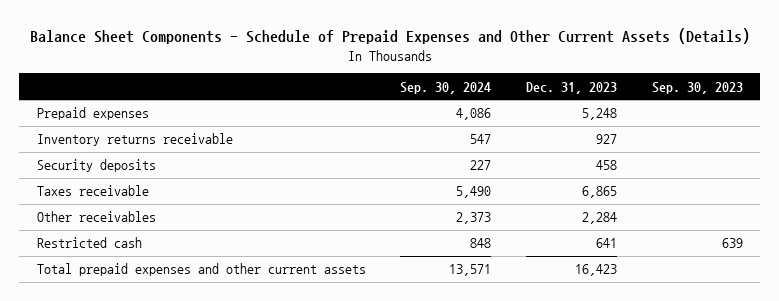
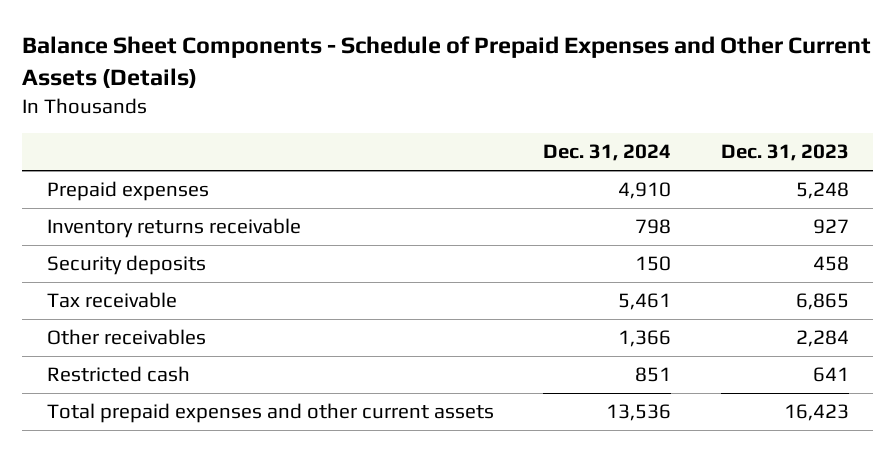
[400,81,492,94] Sep. 30, 2024 -> none
[651,81,743,94] Sep. 30, 2023 -> none
none -> [543,144,672,162] Dec. 31, 2024
[36,185,149,197] Taxes receivable -> [46,292,177,309] Tax receivable

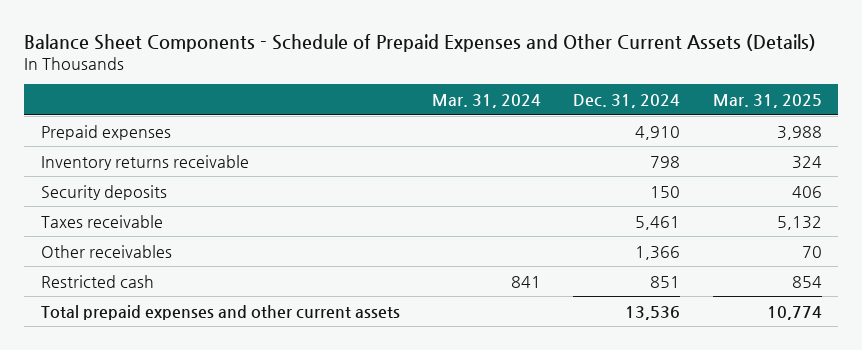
[720,144,849,162] Dec. 31, 2023 -> none
none -> [431,93,541,108] Mar. 31, 2024
none -> [712,93,822,108] Mar. 31, 2025
[46,292,177,309] Tax receivable -> [40,214,163,228] Taxes receivable

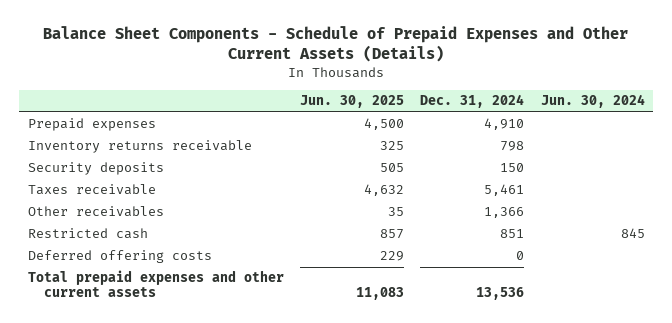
[431,93,541,108] Mar. 31, 2024 -> none
[712,93,822,108] Mar. 31, 2025 -> none
none -> [300,95,405,109] Jun. 30, 2025
none -> [540,94,645,109] Jun. 30, 2024
none -> [27,250,212,264] Deferred offering costs

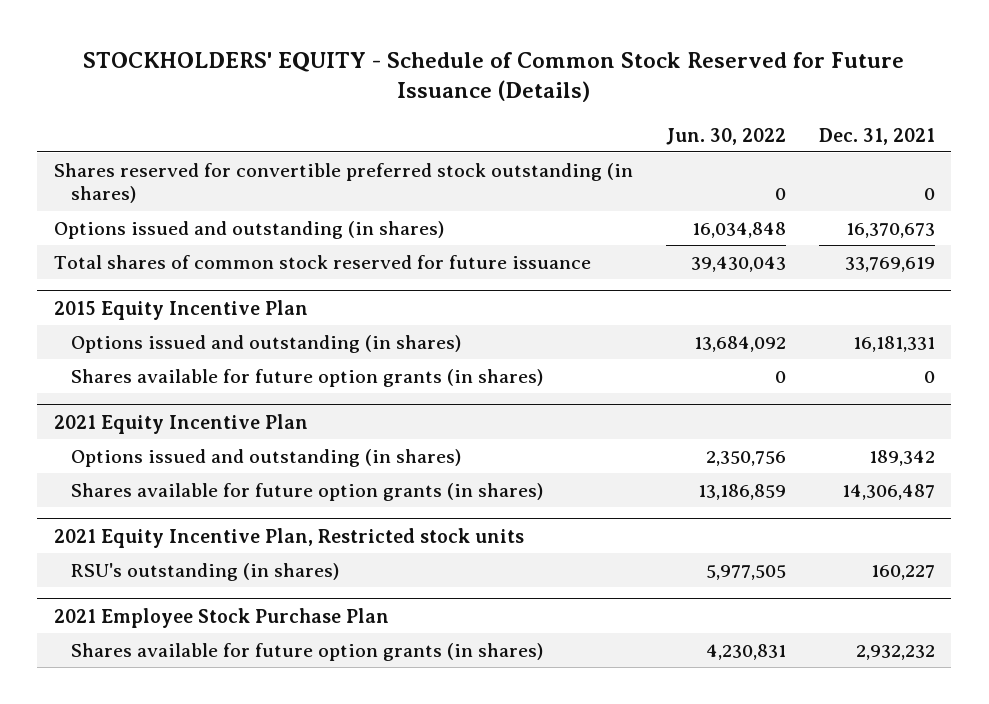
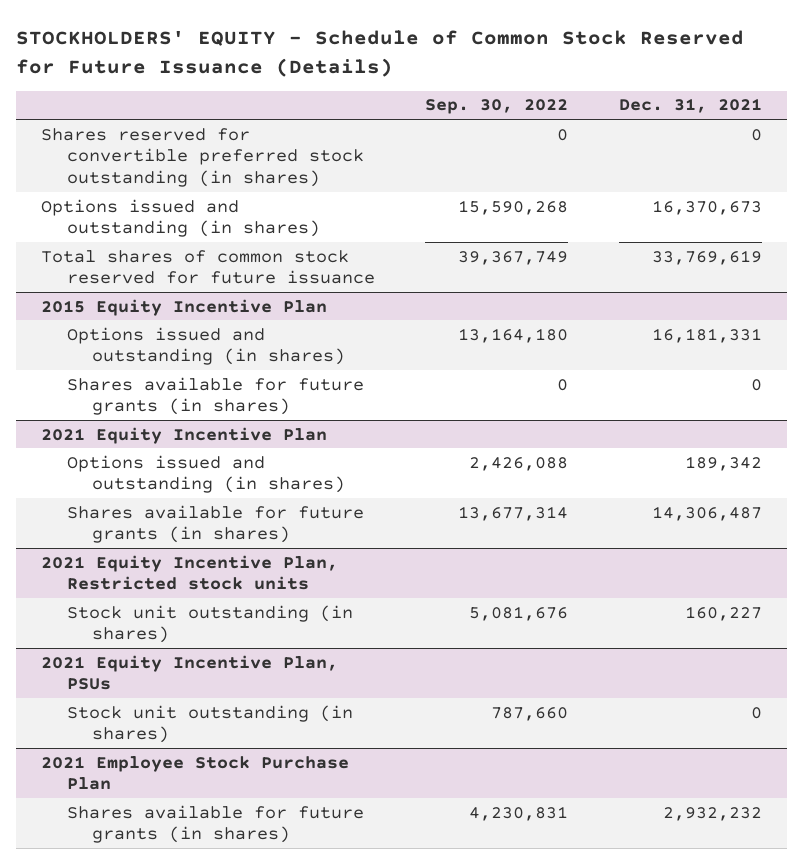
[665,127,786,145] Jun. 30, 2022 -> none
none -> [425,99,569,115] Sep. 30, 2022
[70,368,543,387] Shares available for future option grants (in shares) -> [66,376,364,416] Shares available for future grants (in shares)
[70,482,543,501] Shares available for future option grants (in shares) -> [66,504,364,544] Shares available for future grants (in shares)
[70,562,339,581] RSU's outstanding (in shares) -> [66,604,353,644] Stock unit outstanding (in shares)
none -> [41,654,339,691] 2021 Equity Incentive Plan, PSUs
none -> [66,704,353,744] Stock unit outstanding (in shares)
[70,642,543,661] Shares available for future option grants (in shares) -> [66,804,364,844] Shares available for future grants (in shares)

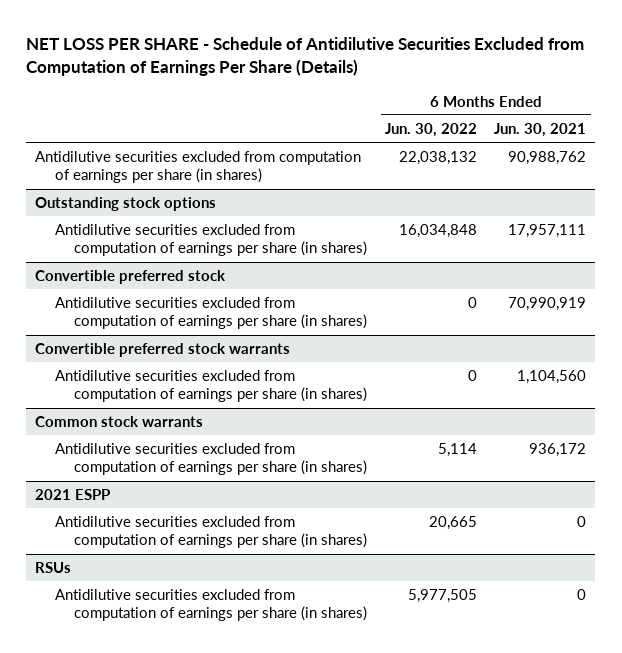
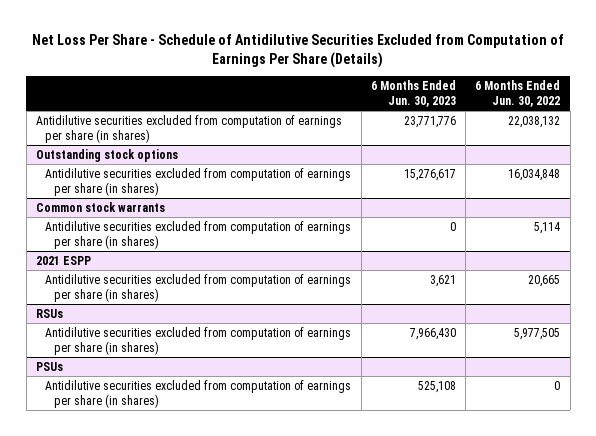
[26,36,585,76] NET LOSS PER SHARE - Schedule of Antidilutive Securities Excluded from Computation of Earnings Per Share (Details) -> [32,34,565,69] Net Loss Per Share - Schedule of Antidilutive Securities Excluded from Computation of Earnings Per Share (Details)
[494,122,587,137] Jun. 30, 2021 -> none
none -> [370,79,456,108] 6 Months Ended Jun. 30, 2023
[35,269,227,284] Convertible preferred stock -> none
[54,296,368,330] Antidilutive securities excluded from computation of earnings per share (in shares) -> none
[35,342,291,357] Convertible preferred stock warrants -> none
[54,369,368,403] Antidilutive securities excluded from computation of earnings per share (in shares) -> none
none -> [35,361,63,371] PSUs
none -> [45,379,352,409] Antidilutive securities excluded from computation of earnings per share (in shares)

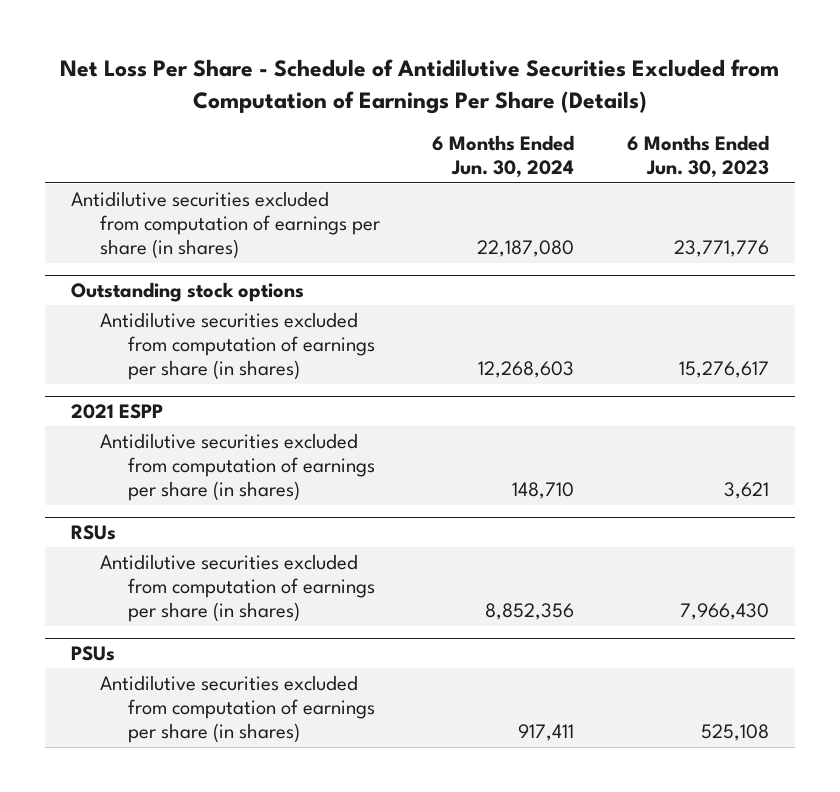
[475,79,561,108] 6 Months Ended Jun. 30, 2022 -> none
none -> [432,135,575,179] 6 Months Ended Jun. 30, 2024
[35,201,165,212] Common stock warrants -> none
[45,220,352,250] Antidilutive securities excluded from computation of earnings per share (in shares) -> none

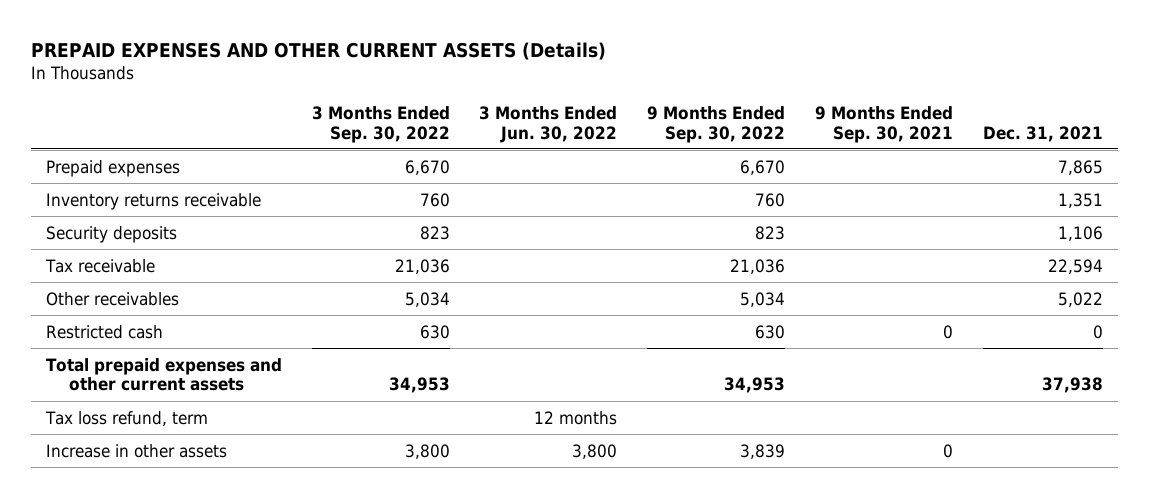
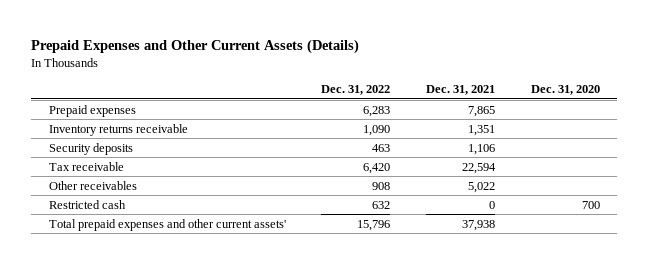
[30,41,606,60] PREPAID EXPENSES AND OTHER CURRENT ASSETS (Details) -> [30,39,359,55] Prepaid Expenses and Other Current Assets (Details)
[311,105,450,143] 3 Months Ended Sep. 30, 2022 -> none
[479,105,618,143] 3 Months Ended Jun. 30, 2022 -> none
[647,105,786,143] 9 Months Ended Sep. 30, 2022 -> none
[814,105,953,143] 9 Months Ended Sep. 30, 2021 -> none
none -> [321,85,391,96] Dec. 31, 2022
none -> [530,85,600,96] Dec. 31, 2020
[44,410,208,426] Tax loss refund, term -> none
[45,443,227,458] Increase in other assets -> none
[45,357,282,392] Total prepaid expenses and other current assets -> [48,218,286,231] Total prepaid expenses and other current assets'

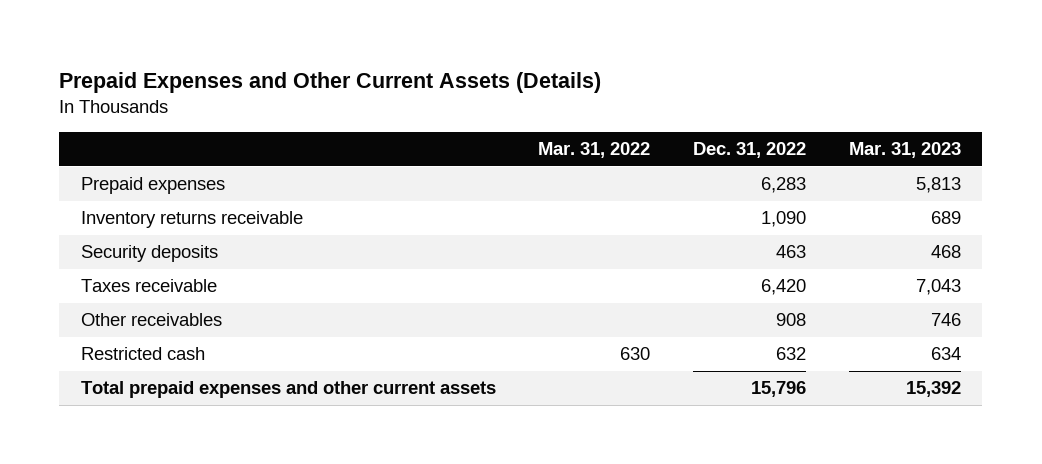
[425,85,495,96] Dec. 31, 2021 -> none
[530,85,600,96] Dec. 31, 2020 -> none
none -> [538,142,651,159] Mar. 31, 2022
none -> [849,142,962,159] Mar. 31, 2023
[48,161,124,171] Tax receivable -> [80,279,217,293] Taxes receivable
[48,218,286,231] Total prepaid expenses and other current assets' -> [80,381,496,399] Total prepaid expenses and other current assets

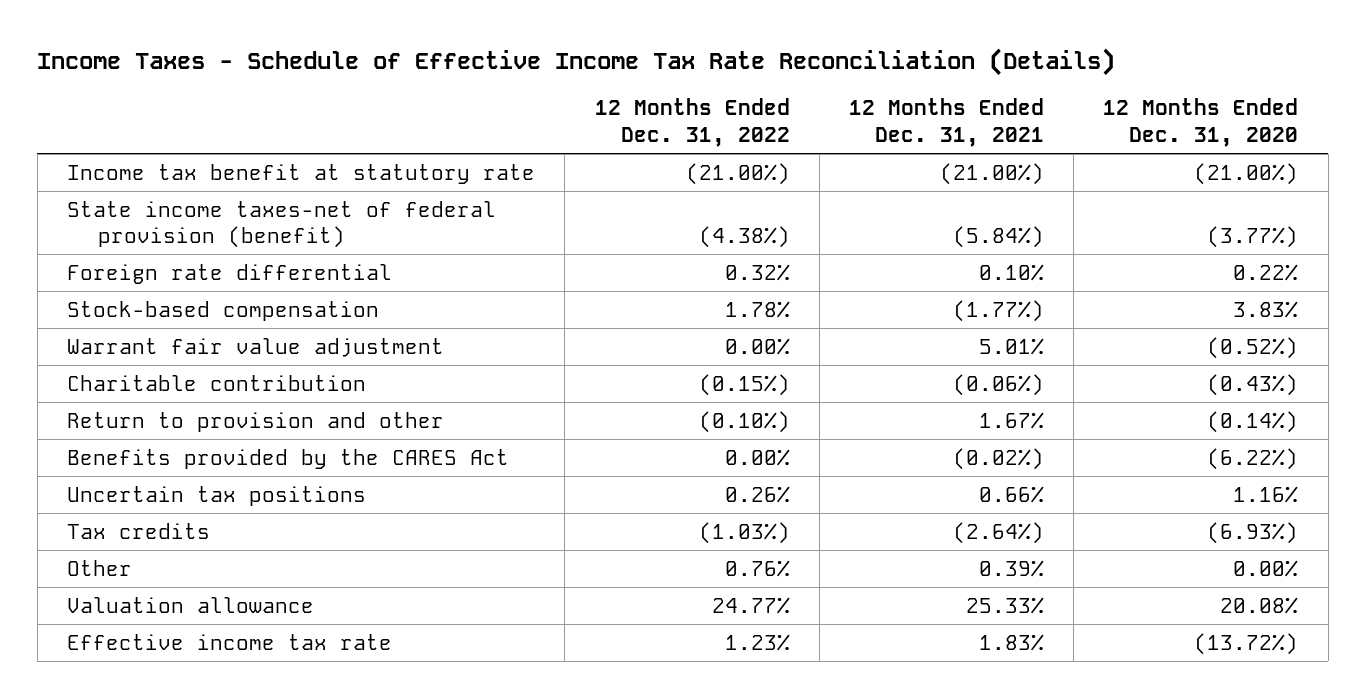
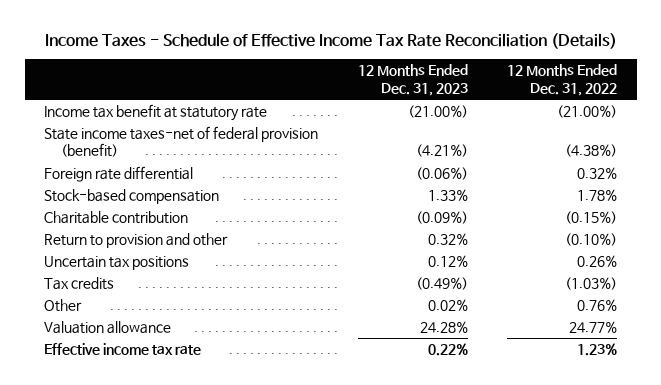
[848,98,1044,147] 12 Months Ended Dec. 31, 2021 -> none
[1103,98,1299,147] 12 Months Ended Dec. 31, 2020 -> none
none -> [357,64,468,96] 12 Months Ended Dec. 31, 2023
[67,337,445,357] Warrant fair value adjustment -> none
[67,448,510,469] Benefits provided by the CARES Act -> none

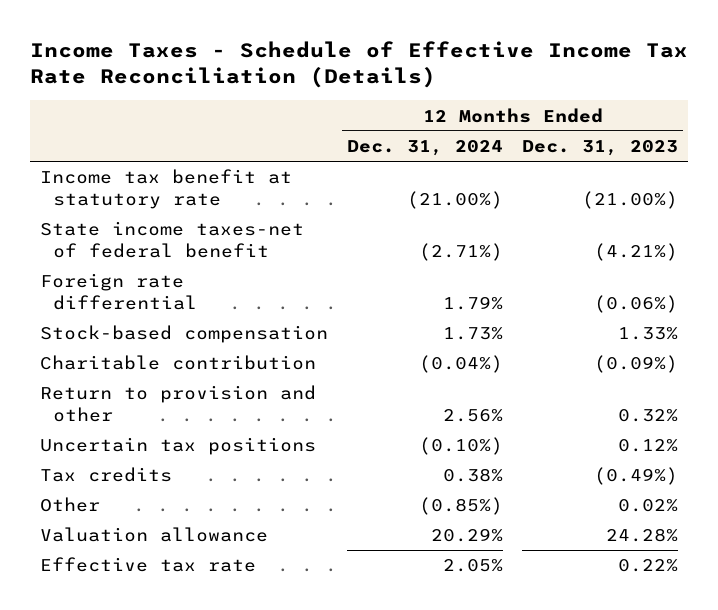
[506,64,617,96] 12 Months Ended Dec. 31, 2022 -> none
none -> [346,140,503,157] Dec. 31, 2024
[44,126,319,158] State income taxes-net of federal provision (benefit) -> [39,221,304,258] State income taxes-net of federal benefit
[44,343,202,356] Effective income tax rate -> [39,557,256,573] Effective tax rate

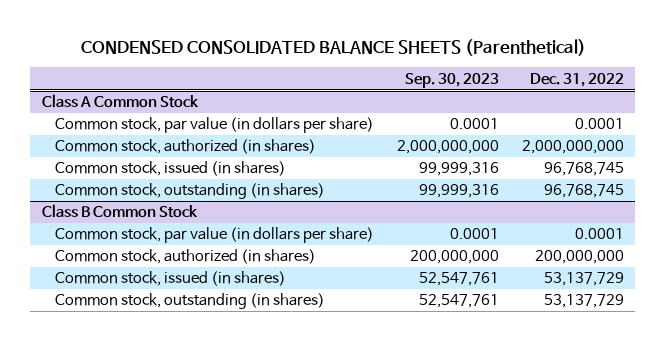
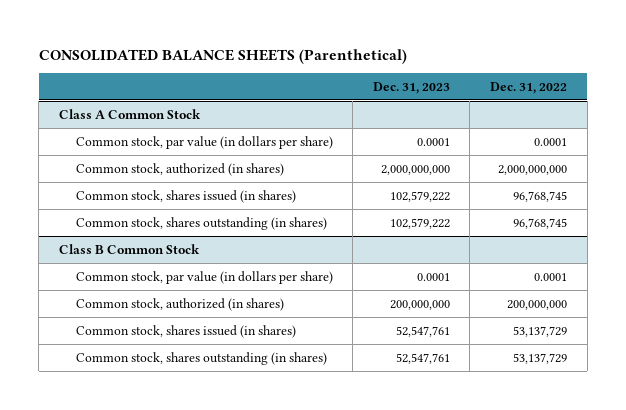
[80,38,586,56] CONDENSED CONSOLIDATED BALANCE SHEETS (Parenthetical) -> [38,48,407,64] CONSOLIDATED BALANCE SHEETS (Parenthetical)
[404,72,499,88] Sep. 30, 2023 -> none
none -> [372,82,450,95] Dec. 31, 2023
[54,161,286,177] Common stock, issued (in shares) -> [75,189,296,203] Common stock, shares issued (in shares)
[54,183,325,200] Common stock, outstanding (in shares) -> [75,216,327,230] Common stock, shares outstanding (in shares)
[54,271,286,287] Common stock, issued (in shares) -> [75,324,296,338] Common stock, shares issued (in shares)
[54,293,325,310] Common stock, outstanding (in shares) -> [75,351,327,365] Common stock, shares outstanding (in shares)

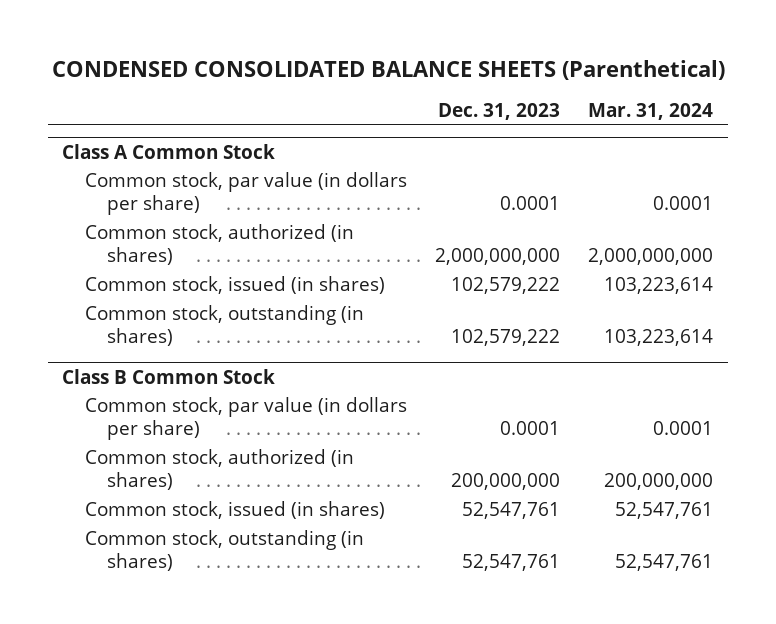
[38,48,407,64] CONSOLIDATED BALANCE SHEETS (Parenthetical) -> [51,60,725,81] CONDENSED CONSOLIDATED BALANCE SHEETS (Parenthetical)
[490,82,568,95] Dec. 31, 2022 -> none
none -> [588,103,714,121] Mar. 31, 2024
[75,189,296,203] Common stock, shares issued (in shares) -> [84,276,385,295] Common stock, issued (in shares)
[75,216,327,230] Common stock, shares outstanding (in shares) -> [84,305,364,347] Common stock, outstanding (in shares)
[75,324,296,338] Common stock, shares issued (in shares) -> [84,501,385,520] Common stock, issued (in shares)
[75,351,327,365] Common stock, shares outstanding (in shares) -> [84,530,364,572] Common stock, outstanding (in shares)

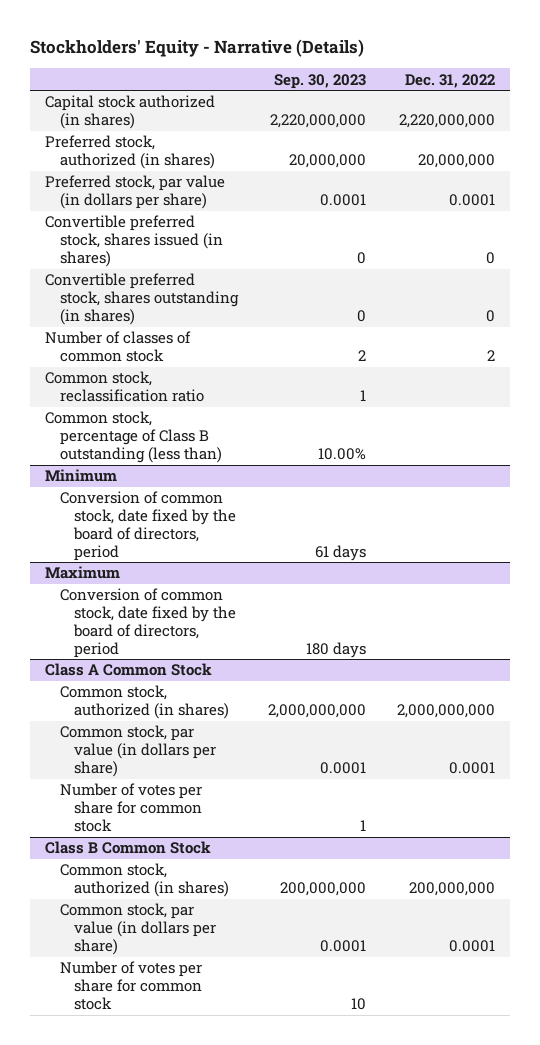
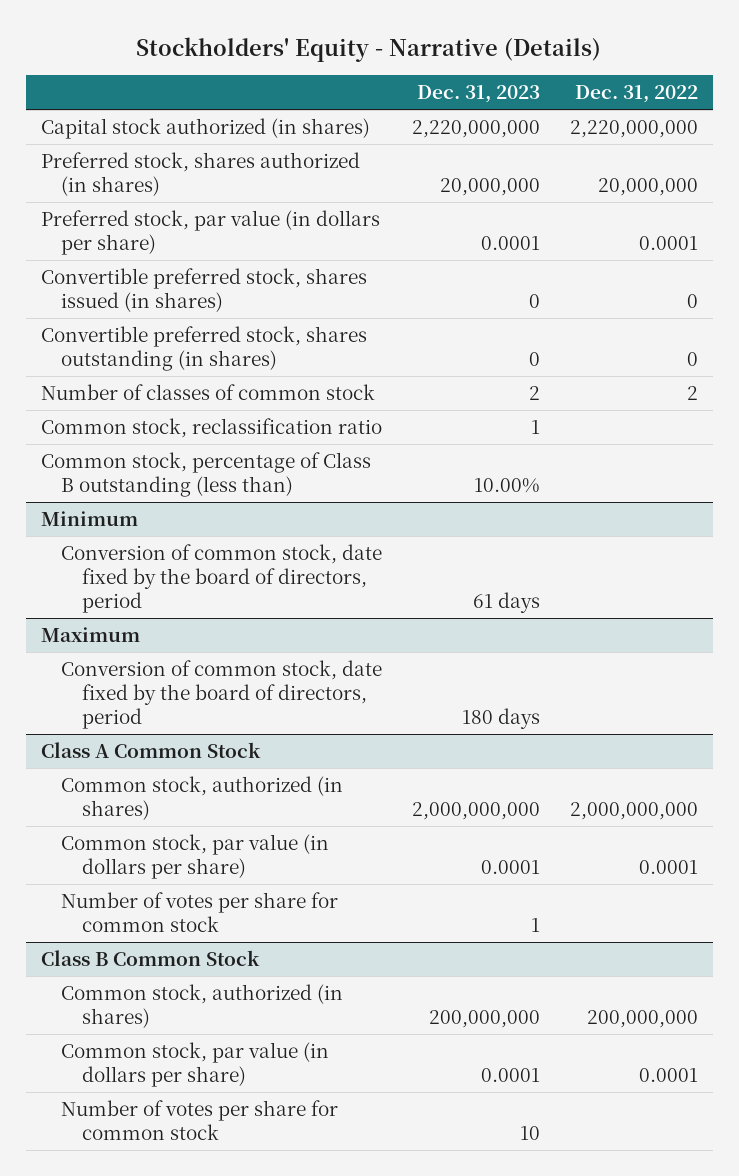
[274,73,367,89] Sep. 30, 2023 -> none
none -> [417,85,541,104] Dec. 31, 2023
[45,135,215,170] Preferred stock, authorized (in shares) -> [40,152,360,196] Preferred stock, shares authorized (in shares)

